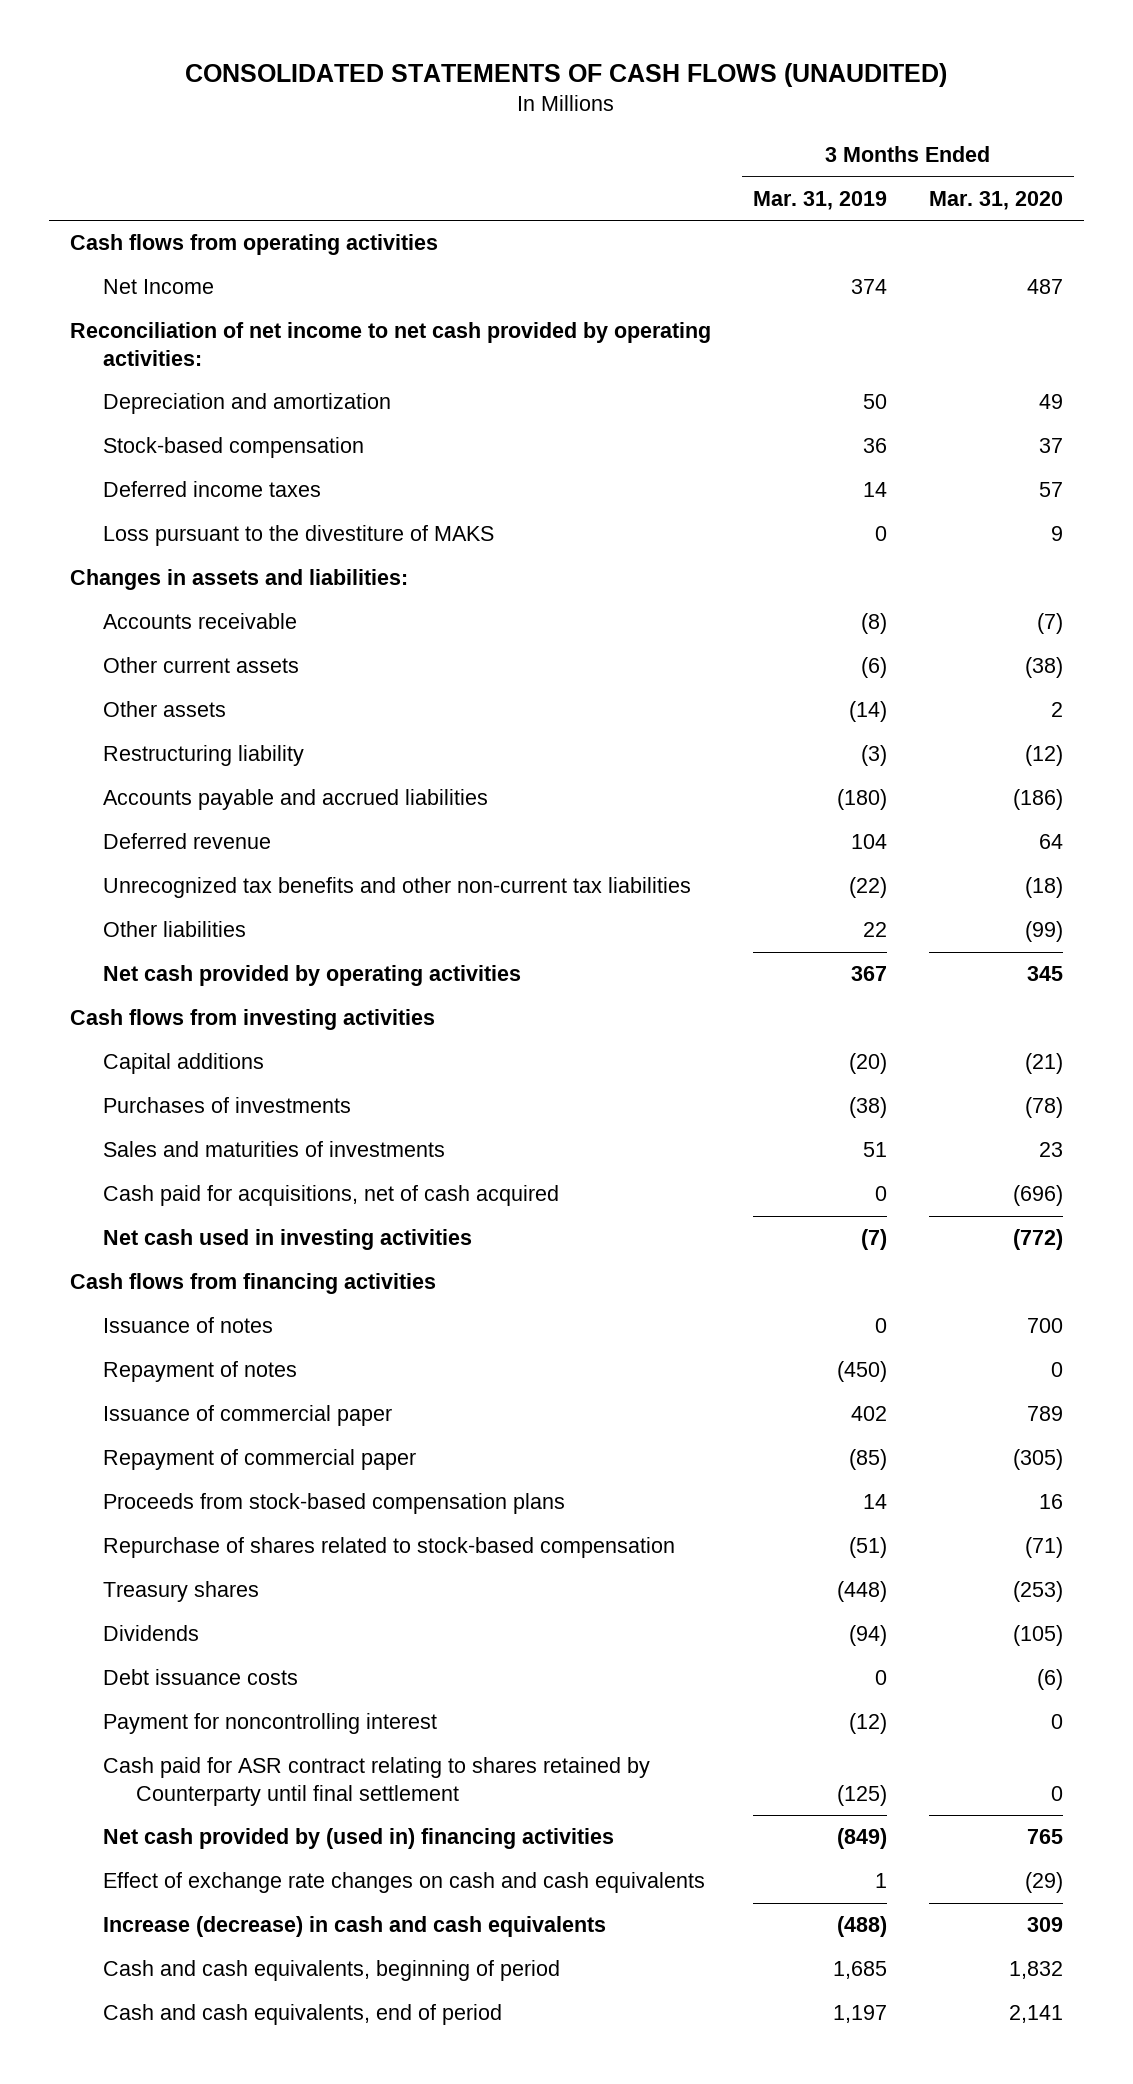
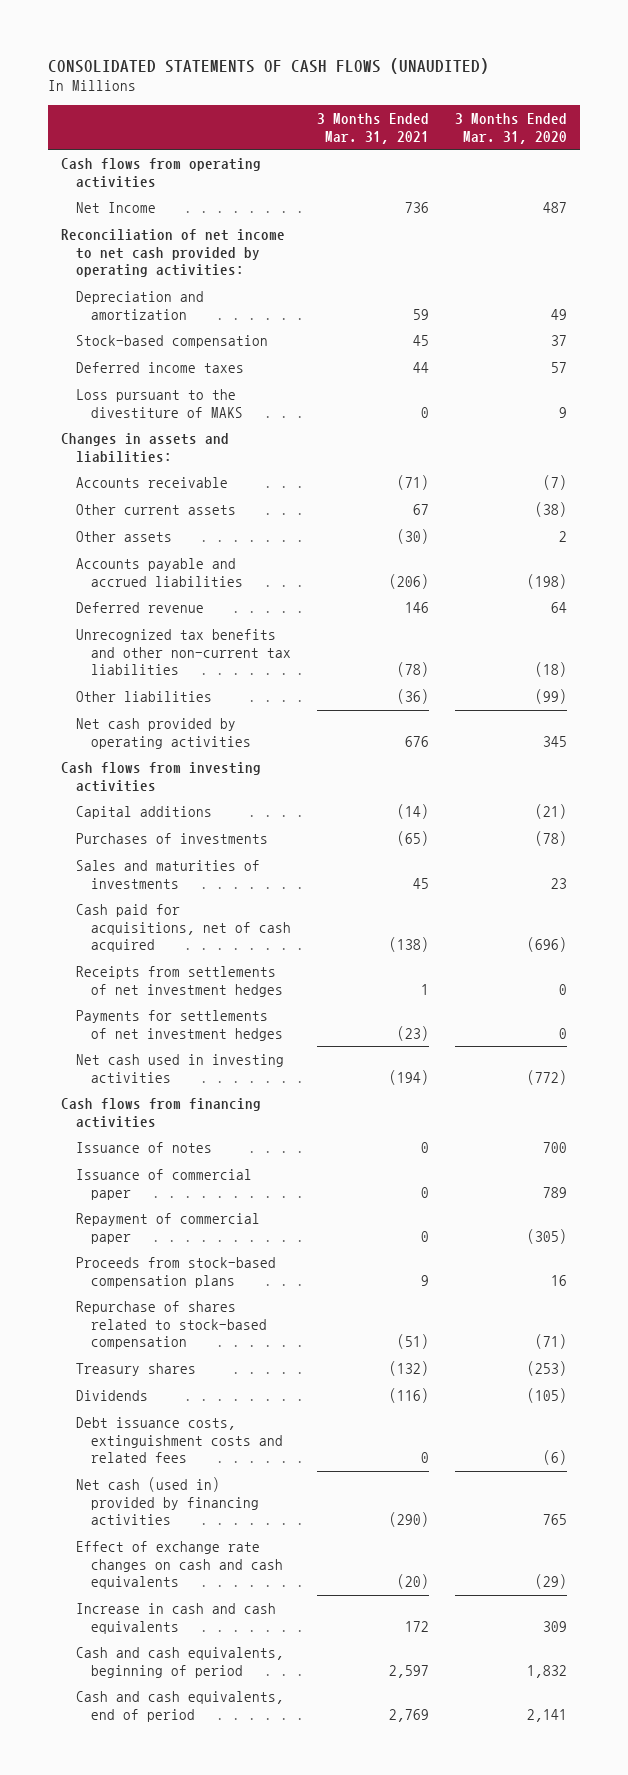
[752,191,887,211] Mar. 31, 2019 -> none
none -> [316,112,429,144] 3 Months Ended Mar. 31, 2021
[103,745,305,767] Restructuring liability -> none
[1013,789,1064,811] (186) -> [526,573,567,589] (198)
none -> [75,966,283,997] Receipts from settlements of net investment hedges
none -> [75,1010,283,1041] Payments for settlements of net investment hedges
[103,1361,298,1383] Repayment of notes -> none
[103,1669,299,1686] Debt issuance costs -> none
[103,1713,438,1735] Payment for noncontrolling interest -> none
[103,1757,651,1807] Cash paid for ASR contract relating to shares retained by Counterparty until final settlement -> none
none -> [75,1417,283,1464] Debt issuance costs, extinguishment costs and related fees
[103,1828,615,1850] Net cash provided by (used in) financing activities -> [75,1477,259,1526] Net cash (used in) provided by financing activities
[103,1916,607,1938] Increase (decrease) in cash and cash equivalents -> [75,1603,276,1634] Increase in cash and cash equivalents

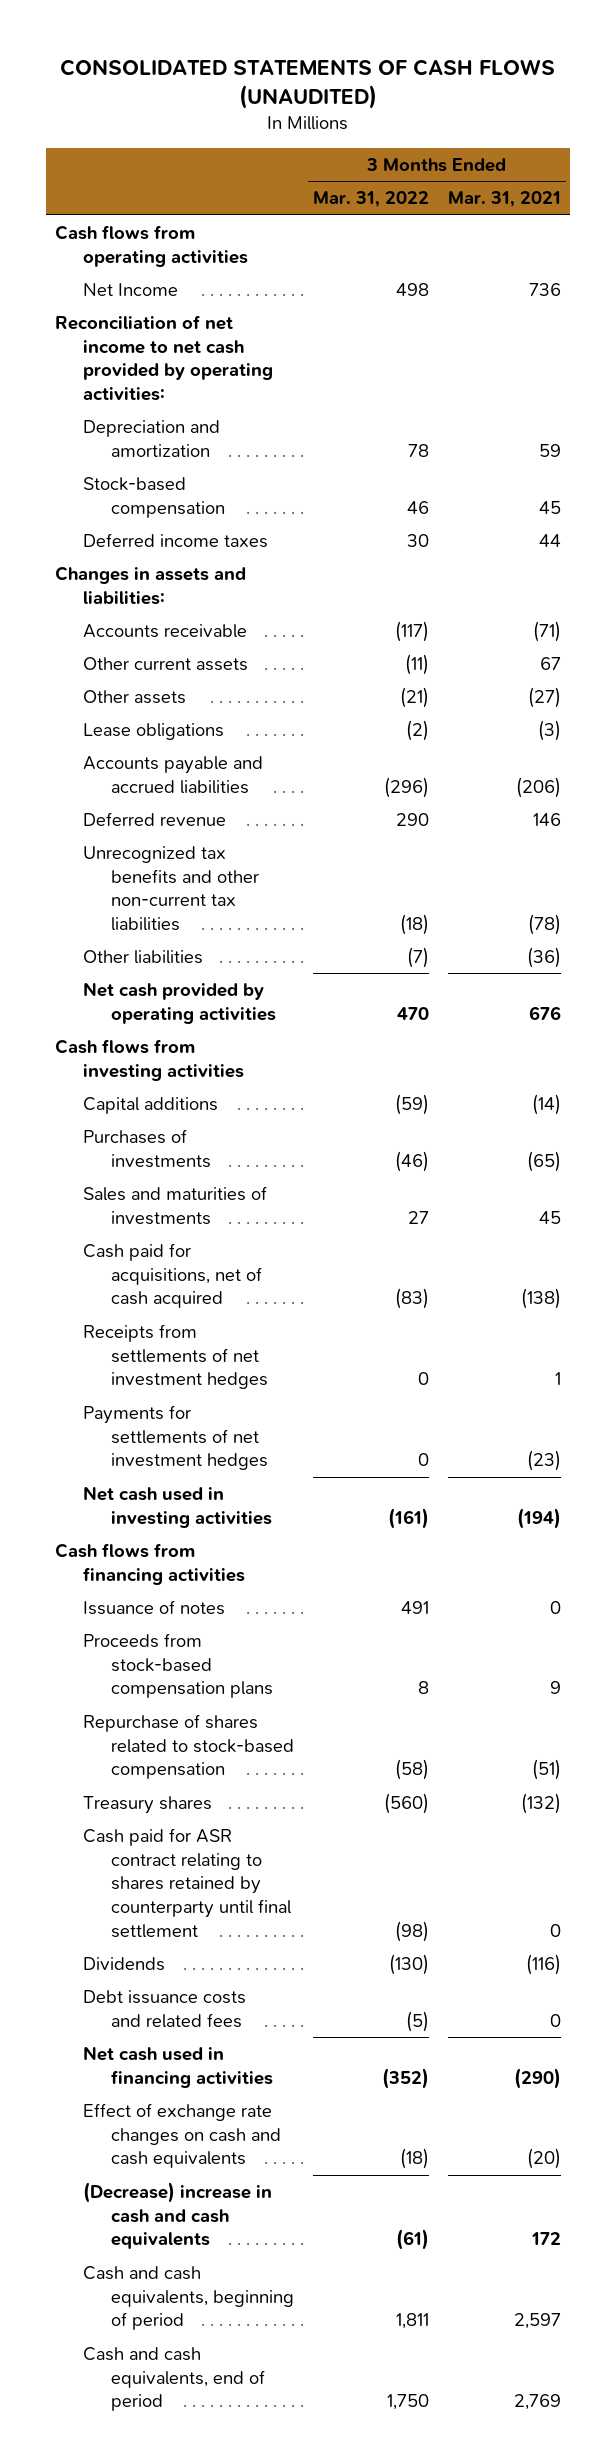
[454,112,567,144] 3 Months Ended Mar. 31, 2020 -> none
none -> [313,191,430,208] Mar. 31, 2022
[75,389,243,418] Loss pursuant to the divestiture of MAKS -> none
[396,529,429,545] (30) -> [527,687,561,709] (27)
none -> [83,723,225,741] Lease obligations
[75,1169,252,1200] Issuance of commercial paper -> none
[75,1213,260,1244] Repayment of commercial paper -> none
none -> [83,1828,292,1938] Cash paid for ASR contract relating to shares retained by counterparty until final settlement
[75,1417,283,1464] Debt issuance costs, extinguishment costs and related fees -> [83,1990,247,2028] Debt issuance costs and related fees
[75,1477,259,1526] Net cash (used in) provided by financing activities -> [83,2046,274,2088] Net cash used in financing activities
[75,1603,276,1634] Increase in cash and cash equivalents -> [83,2182,273,2250] (Decrease) increase in cash and cash equivalents

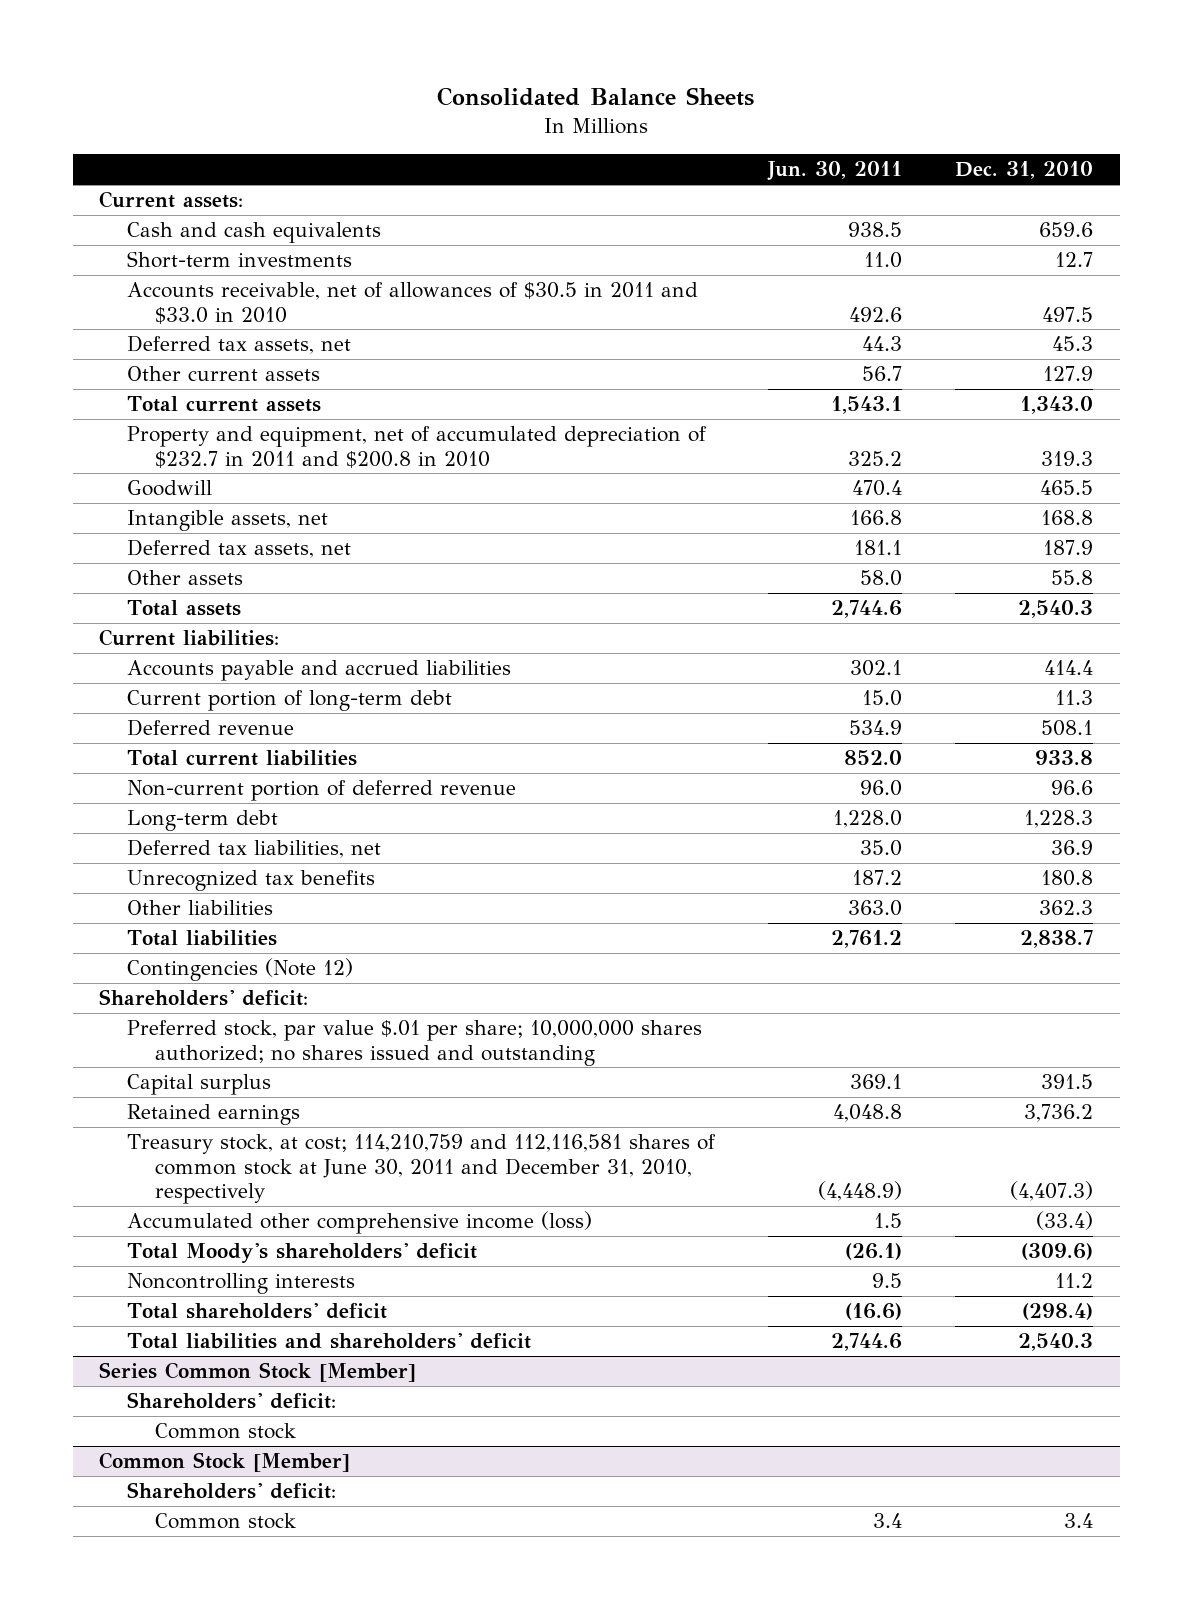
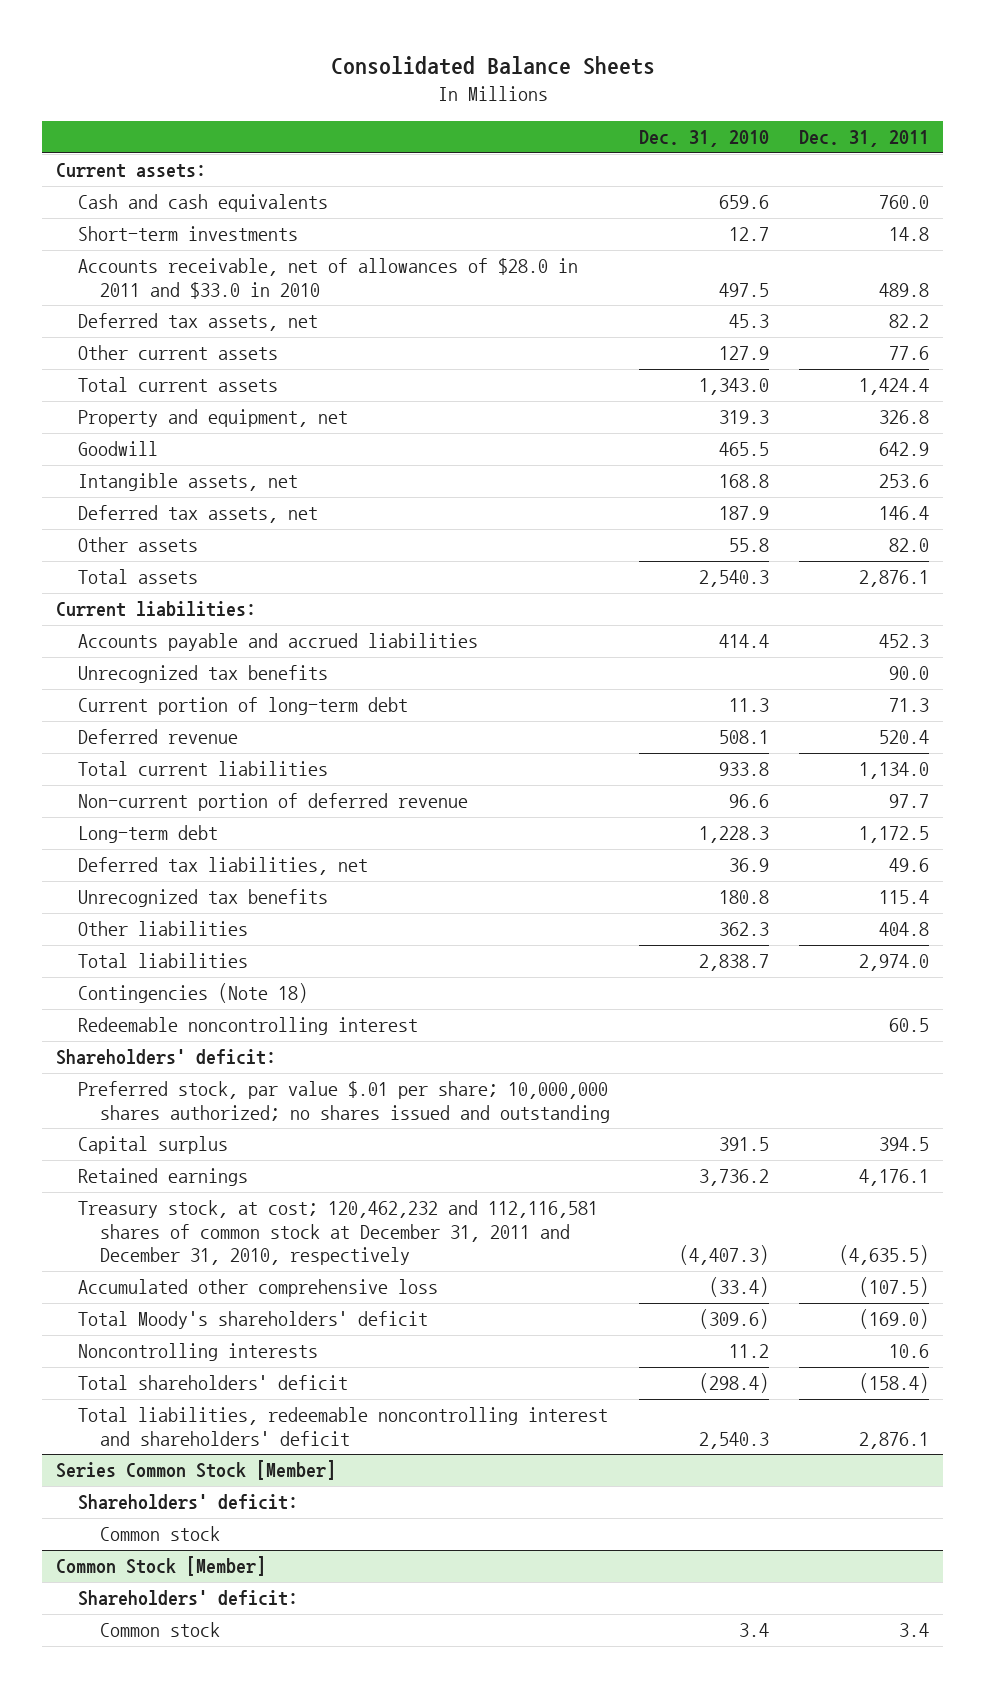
[767,161,903,182] Jun. 30, 2011 -> none
none -> [798,130,929,148] Dec. 31, 2011
[127,282,699,324] Accounts receivable, net of allowances of $30.5 in 2011 and $33.0 in 2010 -> [78,258,579,299] Accounts receivable, net of allowances of $28.0 in 2011 and $33.0 in 2010
[127,426,708,468] Property and equipment, net of accumulated depreciation of $232.7 in 2011 and $200.8 in 2010 -> [78,409,349,428] Property and equipment, net
none -> [78,665,329,684] Unrecognized tax benefits
[127,958,354,982] Contingencies (Note 12) -> [78,983,309,1004] Contingencies (Note 18)
none -> [78,1017,419,1036] Redeemable noncontrolling interest
[127,1134,717,1204] Treasury stock, at cost; 114,210,759 and 112,116,581 shares of common stock at June 30, 2011 and December 31, 2010, respectively -> [78,1200,599,1266] Treasury stock, at cost; 120,462,232 and 112,116,581 shares of common stock at December 31, 2011 and December 31, 2010, respectively
[127,1211,593,1235] Accumulated other comprehensive income (loss) -> [78,1279,439,1298] Accumulated other comprehensive loss
[127,1333,532,1350] Total liabilities and shareholders' deficit -> [78,1407,609,1446] Total liabilities, redeemable noncontrolling interest and shareholders' deficit

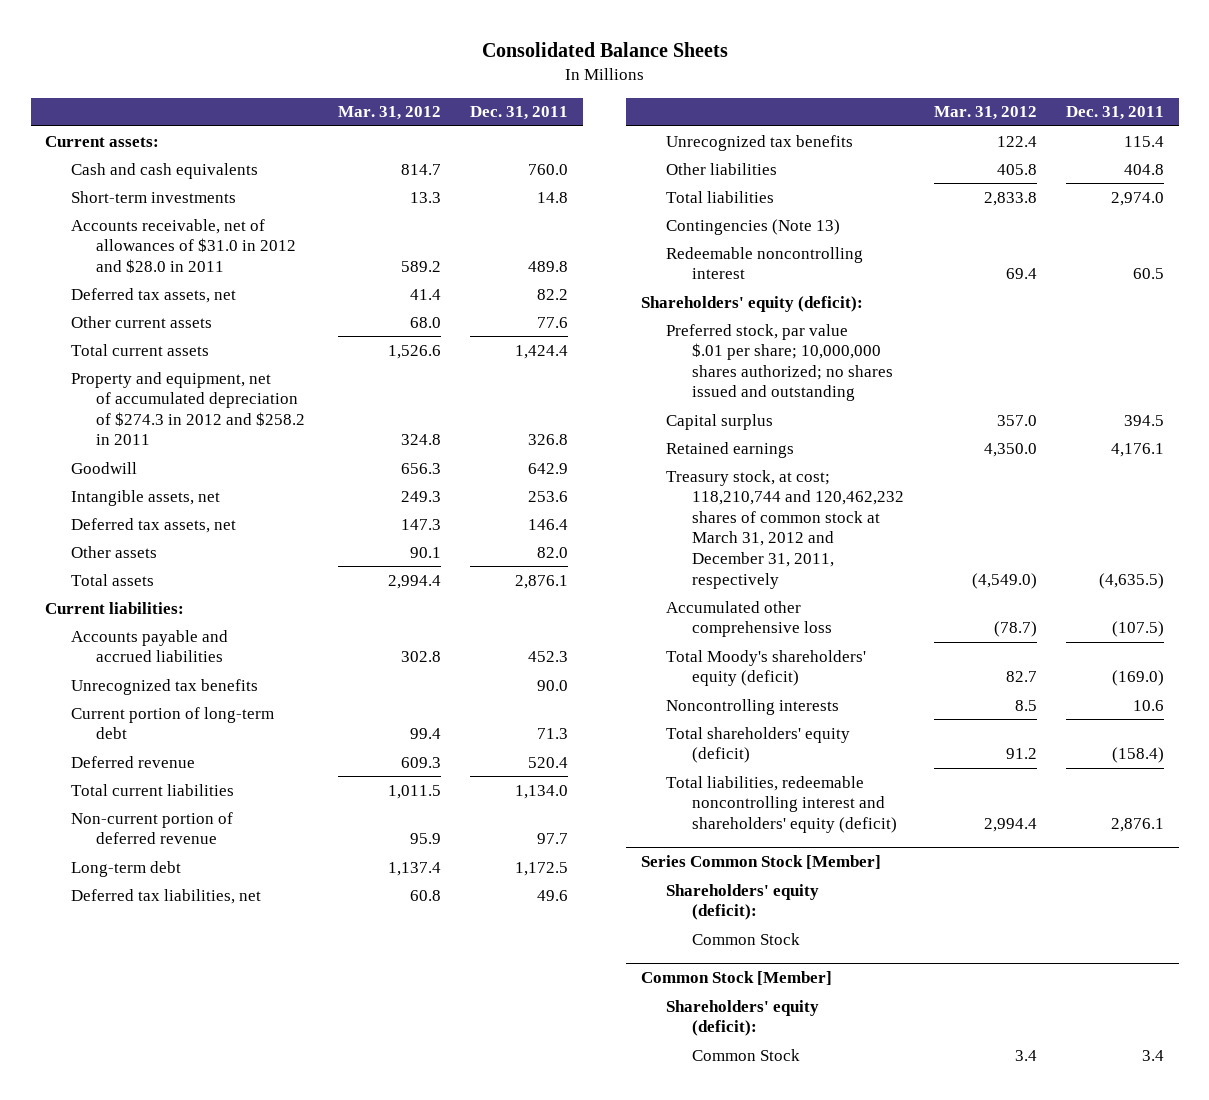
[639,130,770,148] Dec. 31, 2010 -> none
none -> [337,106,441,121] Mar. 31, 2012
[78,258,579,299] Accounts receivable, net of allowances of $28.0 in 2011 and $33.0 in 2010 -> [70,218,297,273] Accounts receivable, net of allowances of $31.0 in 2012 and $28.0 in 2011
[78,409,349,428] Property and equipment, net -> [70,371,306,446] Property and equipment, net of accumulated depreciation of $274.3 in 2012 and $258.2 in 2011
[78,983,309,1004] Contingencies (Note 18) -> [666,218,841,235] Contingencies (Note 13)
[56,1049,277,1066] Shareholders' deficit: -> [640,295,863,312] Shareholders' equity (deficit):
[78,1200,599,1266] Treasury stock, at cost; 120,462,232 and 112,116,581 shares of common stock at December 31, 2011 and December 31, 2010, respectively -> [666,469,904,589] Treasury stock, at cost; 118,210,744 and 120,462,232 shares of common stock at March 31, 2012 and December 31, 2011, respectively
[78,1311,429,1330] Total Moody's shareholders' deficit -> [666,649,867,687] Total Moody's shareholders' equity (deficit)
[78,1375,349,1391] Total shareholders' deficit -> [666,726,851,764] Total shareholders' equity (deficit)
[78,1407,609,1446] Total liabilities, redeemable noncontrolling interest and shareholders' deficit -> [666,775,897,833] Total liabilities, redeemable noncontrolling interest and shareholders' equity (deficit)
[78,1494,299,1511] Shareholders' deficit: -> [666,883,820,921] Shareholders' equity (deficit):
[99,1526,220,1542] Common stock -> [691,932,800,945] Common Stock
[78,1590,299,1607] Shareholders' deficit: -> [666,999,820,1037] Shareholders' equity (deficit):
[99,1622,220,1638] Common stock -> [691,1048,800,1061] Common Stock

